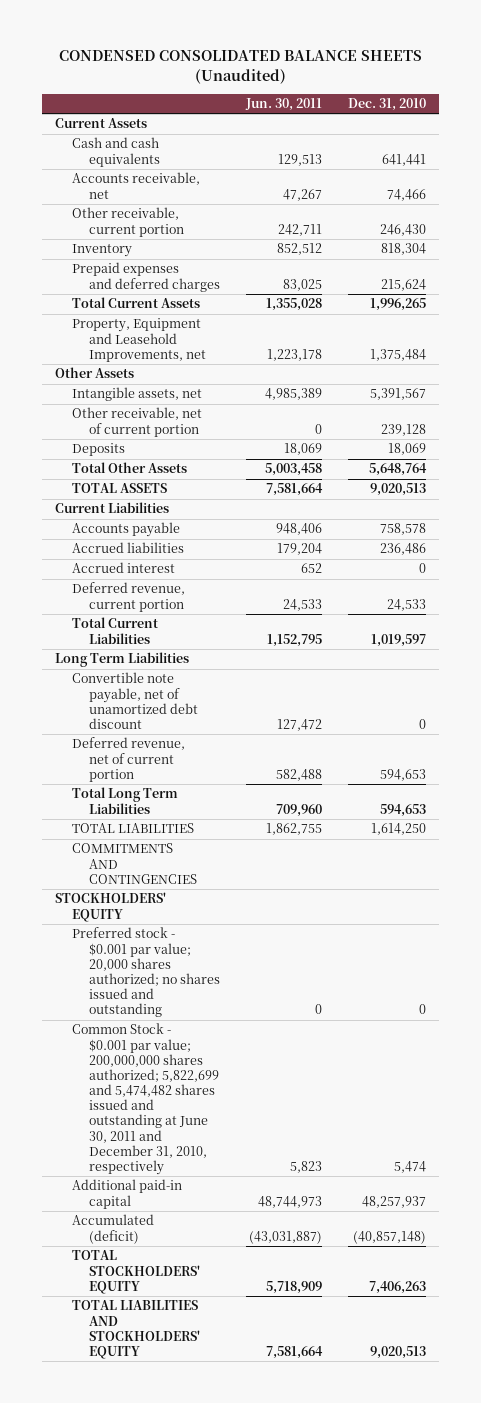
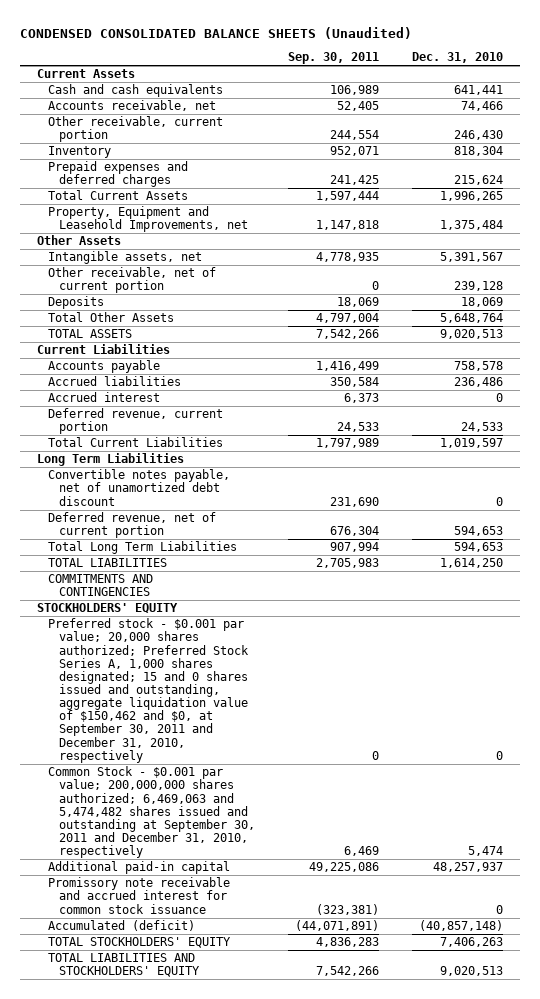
[245,98,323,112] Jun. 30, 2011 -> none
none -> [288,52,380,65] Sep. 30, 2011
[72,672,199,729] Convertible note payable, net of unamortized debt discount -> [47,469,230,506] Convertible notes payable, net of unamortized debt discount
[72,927,221,1018] Preferred stock - $0.001 par value; 20,000 shares authorized; no shares issued and outstanding -> [47,618,249,763] Preferred stock - $0.001 par value; 20,000 shares authorized; Preferred Stock Series A, 1,000 shares designated; 15 and 0 shares issued and outstanding, aggregate liquidation value of $150,462 and $0, at September 30, 2011 and December 31, 2010, respectively
[72,1023,220,1176] Common Stock - $0.001 par value; 200,000,000 shares authorized; 5,822,699 and 5,474,482 shares issued and outstanding at June 30, 2011 and December 31, 2010, respectively -> [47,766,255,859] Common Stock - $0.001 par value; 200,000,000 shares authorized; 6,469,063 and 5,474,482 shares issued and outstanding at September 30, 2011 and December 31, 2010, respectively
none -> [47,877,230,914] Promissory note receivable and accrued interest for common stock issuance

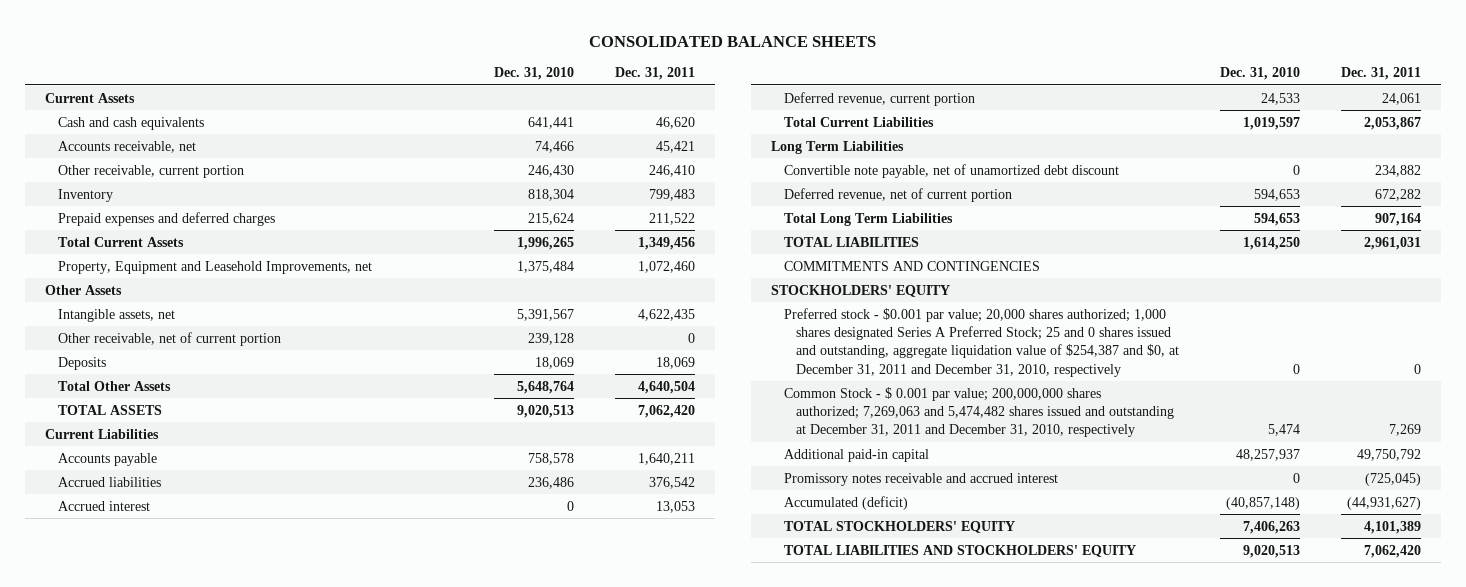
[20,26,413,39] CONDENSED CONSOLIDATED BALANCE SHEETS (Unaudited) -> [588,35,876,47] CONSOLIDATED BALANCE SHEETS
[288,52,380,65] Sep. 30, 2011 -> none
none -> [614,67,695,81] Dec. 31, 2011
[47,469,230,506] Convertible notes payable, net of unamortized debt discount -> [783,163,1119,178] Convertible note payable, net of unamortized debt discount
[47,618,249,763] Preferred stock - $0.001 par value; 20,000 shares authorized; Preferred Stock Series A, 1,000 shares designated; 15 and 0 shares issued and outstanding, aggregate liquidation value of $150,462 and $0, at September 30, 2011 and December 31, 2010, respectively -> [783,307,1180,377] Preferred stock - $0.001 par value; 20,000 shares authorized; 1,000 shares designated Series A Preferred Stock; 25 and 0 shares issued and outstanding, aggregate liquidation value of $254,387 and $0, at December 31, 2011 and December 31, 2010, respectively
[47,766,255,859] Common Stock - $0.001 par value; 200,000,000 shares authorized; 6,469,063 and 5,474,482 shares issued and outstanding at September 30, 2011 and December 31, 2010, respectively -> [783,386,1175,438] Common Stock - $ 0.001 par value; 200,000,000 shares authorized; 7,269,063 and 5,474,482 shares issued and outstanding at December 31, 2011 and December 31, 2010, respectively
[47,877,230,914] Promissory note receivable and accrued interest for common stock issuance -> [783,472,1058,486] Promissory notes receivable and accrued interest

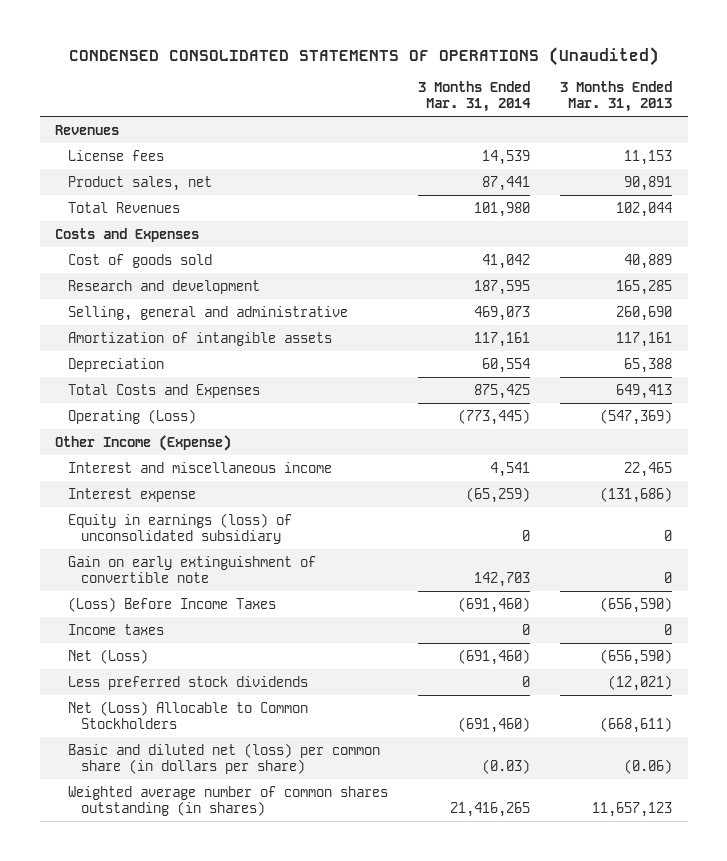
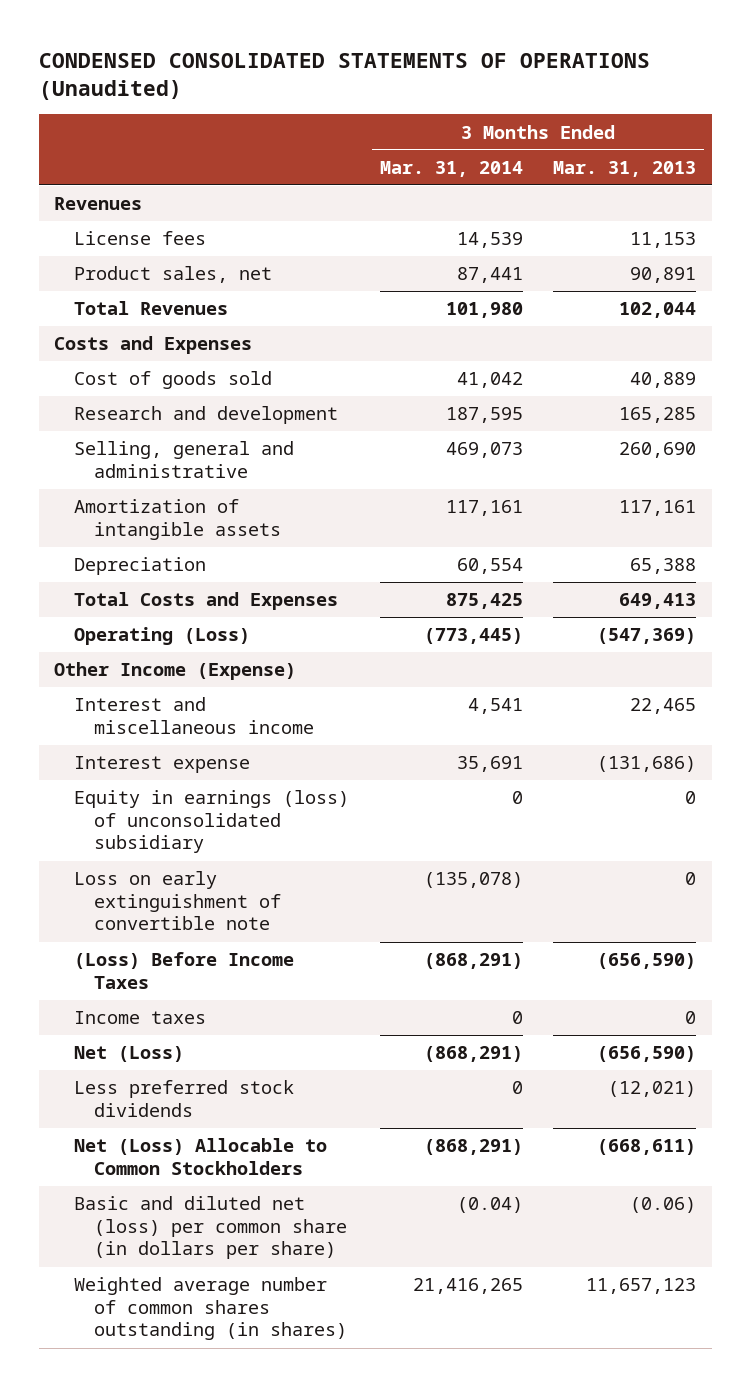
[466,486,531,503] (65,259) -> [456,756,523,773] 35,691
[67,555,316,583] Gain on early extinguishment of convertible note -> [74,871,281,931] Loss on early extinguishment of convertible note
[474,571,531,587] 142,703 -> [423,872,523,889] (135,078)
[458,596,531,613] (691,460) -> [423,953,523,970] (868,291)
[458,648,531,665] (691,460) -> [423,1046,523,1063] (868,291)
[458,716,531,733] (691,460) -> [423,1139,523,1156] (868,291)
[482,758,531,774] (0.03) -> [456,1197,523,1214] (0.04)

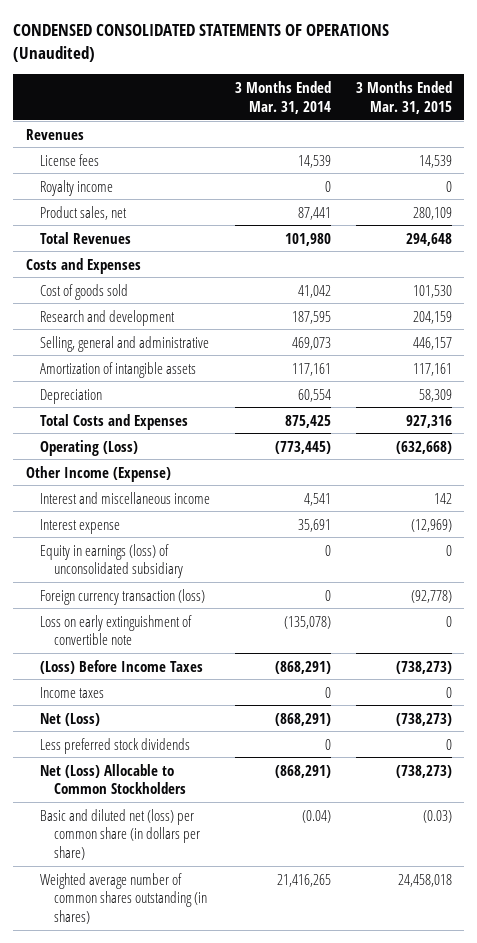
[553,160,697,177] Mar. 31, 2013 -> none
none -> [355,80,452,114] 3 Months Ended Mar. 31, 2015
none -> [40,179,114,196] Royalty income
none -> [40,588,206,605] Foreign currency transaction (loss)

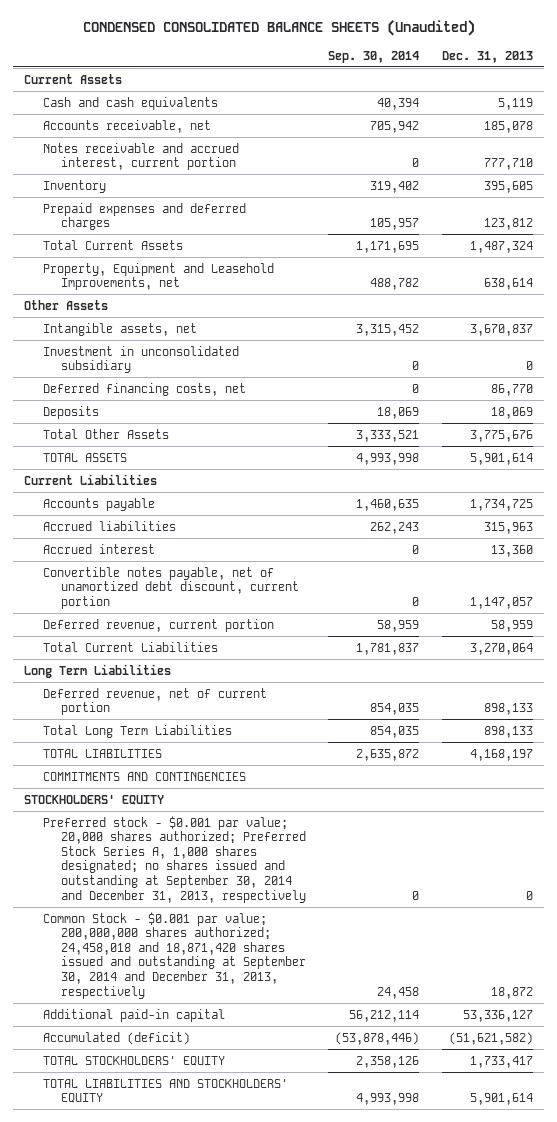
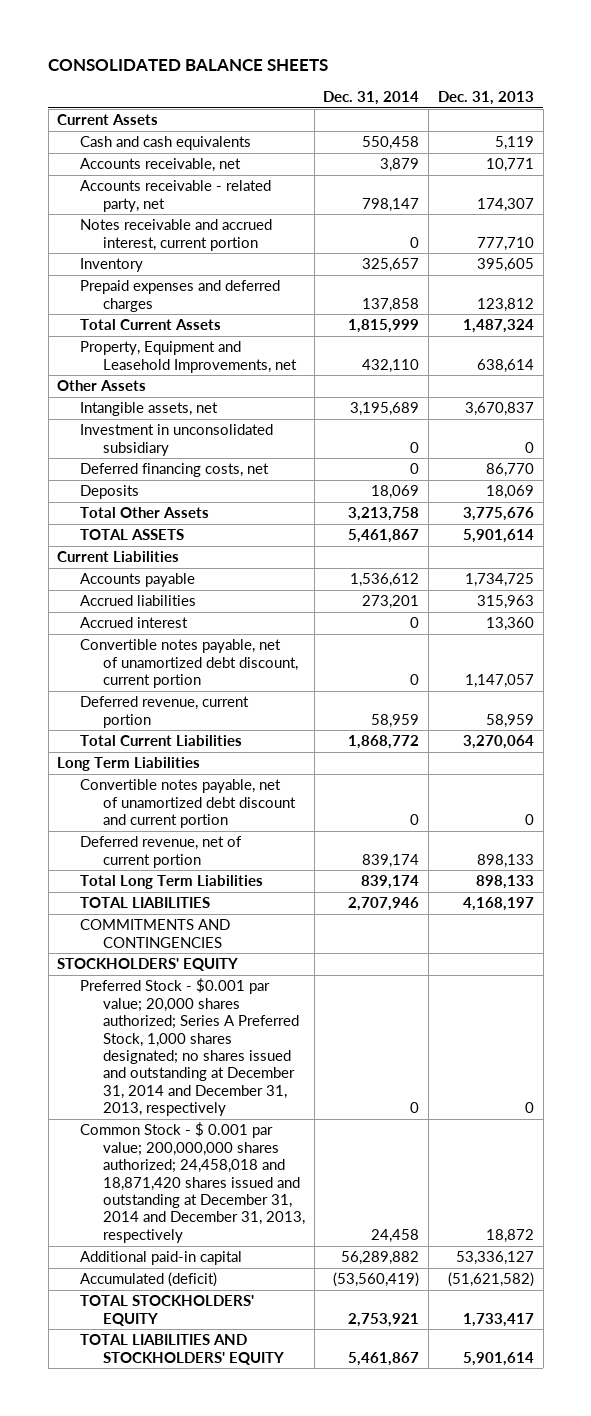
[82,19,475,36] CONDENSED CONSOLIDATED BALANCE SHEETS (Unaudited) -> [48,58,329,71] CONSOLIDATED BALANCE SHEETS
[328,50,420,63] Sep. 30, 2014 -> none
none -> [323,90,420,105] Dec. 31, 2014
[483,120,533,133] 185,078 -> [485,158,534,173] 10,771
none -> [80,180,272,212] Accounts receivable - related party, net
none -> [80,779,296,829] Convertible notes payable, net of unamortized debt discount and current portion
[42,815,307,903] Preferred stock - $0.001 par value; 20,000 shares authorized; Preferred Stock Series A, 1,000 shares designated; no shares issued and outstanding at September 30, 2014 and December 31, 2013, respectively -> [80,978,299,1117] Preferred Stock - $0.001 par value; 20,000 shares authorized; Series A Preferred Stock, 1,000 shares designated; no shares issued and outstanding at December 31, 2014 and December 31, 2013, respectively
[42,911,307,999] Common Stock - $0.001 par value; 200,000,000 shares authorized; 24,458,018 and 18,871,420 shares issued and outstanding at September 30, 2014 and December 31, 2013, respectively -> [80,1122,305,1243] Common Stock - $ 0.001 par value; 200,000,000 shares authorized; 24,458,018 and 18,871,420 shares issued and outstanding at December 31, 2014 and December 31, 2013, respectively

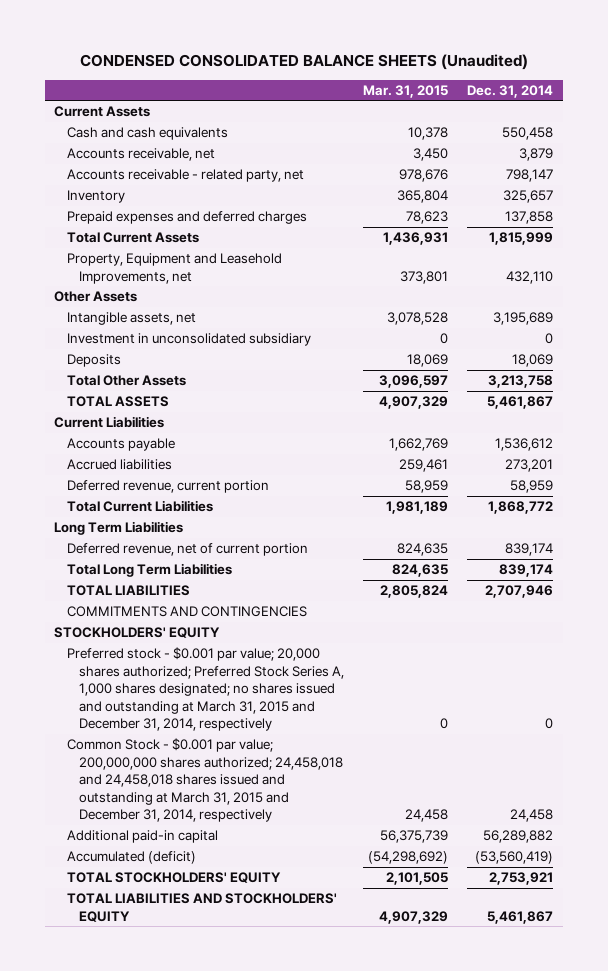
[48,58,329,71] CONSOLIDATED BALANCE SHEETS -> [79,53,528,70] CONDENSED CONSOLIDATED BALANCE SHEETS (Unaudited)
[437,90,534,105] Dec. 31, 2013 -> none
none -> [363,84,449,98] Mar. 31, 2015
[80,219,273,251] Notes receivable and accrued interest, current portion -> none
[80,463,270,478] Deferred financing costs, net -> none
[80,617,189,629] Accrued interest -> none
[80,639,298,689] Convertible notes payable, net of unamortized debt discount, current portion -> none
[80,779,296,829] Convertible notes payable, net of unamortized debt discount and current portion -> none
[80,978,299,1117] Preferred Stock - $0.001 par value; 20,000 shares authorized; Series A Preferred Stock, 1,000 shares designated; no shares issued and outstanding at December 31, 2014 and December 31, 2013, respectively -> [66,647,345,732] Preferred stock - $0.001 par value; 20,000 shares authorized; Preferred Stock Series A, 1,000 shares designated; no shares issued and outstanding at March 31, 2015 and December 31, 2014, respectively
[80,1122,305,1243] Common Stock - $ 0.001 par value; 200,000,000 shares authorized; 24,458,018 and 18,871,420 shares issued and outstanding at December 31, 2014 and December 31, 2013, respectively -> [66,738,344,823] Common Stock - $0.001 par value; 200,000,000 shares authorized; 24,458,018 and 24,458,018 shares issued and outstanding at March 31, 2015 and December 31, 2014, respectively

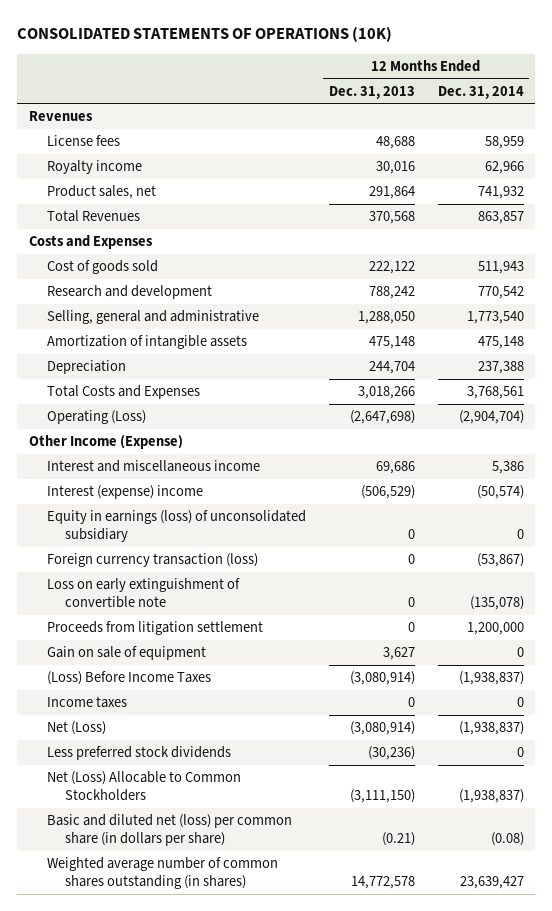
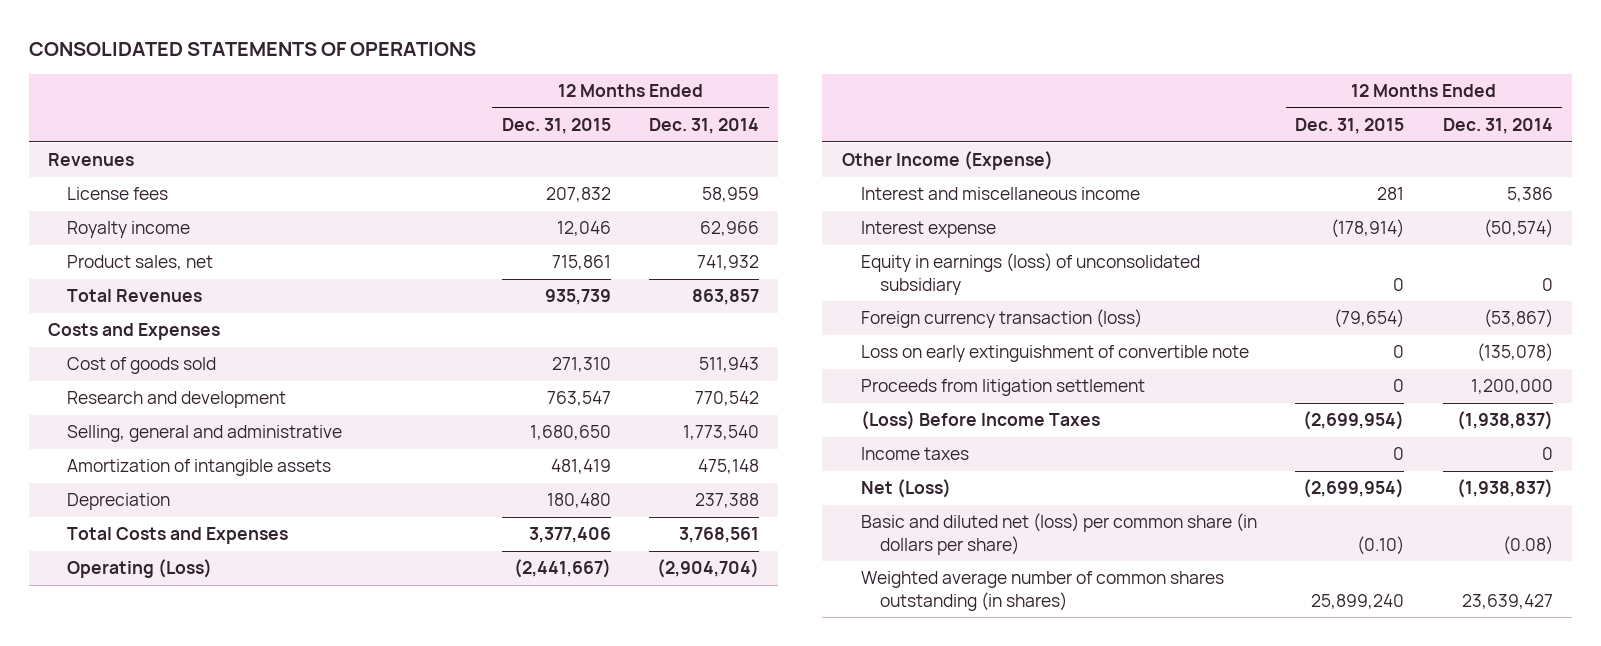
[17,26,393,43] CONSOLIDATED STATEMENTS OF OPERATIONS (10K) -> [28,42,476,57] CONSOLIDATED STATEMENTS OF OPERATIONS
[328,85,415,99] Dec. 31, 2013 -> none
none -> [501,118,611,135] Dec. 31, 2015
[46,485,203,500] Interest (expense) income -> [860,221,996,239] Interest expense
[46,646,206,661] Gain on sale of equipment -> none
[46,746,231,761] Less preferred stock dividends -> none
[46,771,241,802] Net (Loss) Allocable to Common Stockholders -> none

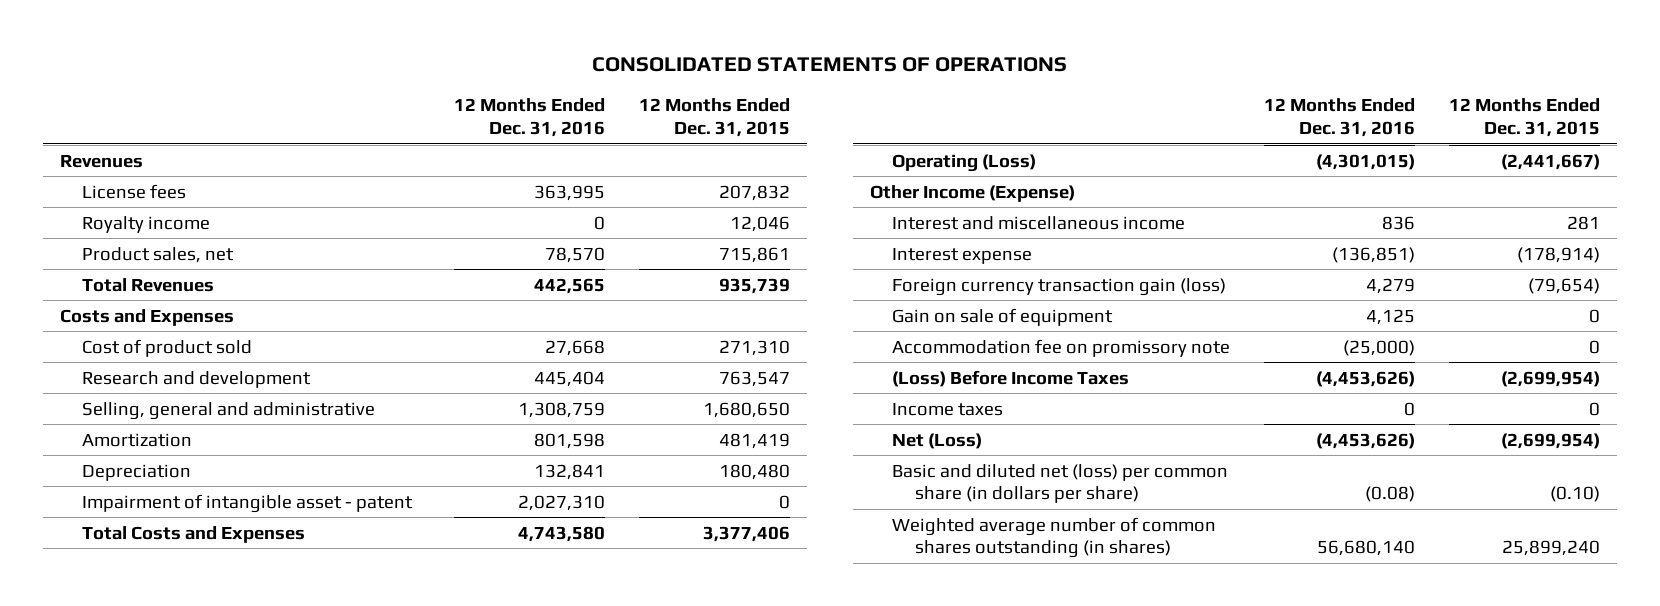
[649,118,760,135] Dec. 31, 2014 -> none
none -> [453,98,605,138] 12 Months Ended Dec. 31, 2016
[67,357,217,375] Cost of goods sold -> [82,338,253,357] Cost of product sold
[67,459,332,477] Amortization of intangible assets -> [82,432,193,447] Amortization
none -> [82,493,414,513] Impairment of intangible asset - patent
[860,253,1200,295] Equity in earnings (loss) of unconsolidated subsidiary -> none
[860,345,1249,363] Loss on early extinguishment of convertible note -> none
[860,379,1145,397] Proceeds from litigation settlement -> none
[860,309,1142,329] Foreign currency transaction (loss) -> [892,277,1227,296] Foreign currency transaction gain (loss)
none -> [892,307,1114,326] Gain on sale of equipment
none -> [892,338,1231,357] Accommodation fee on promissory note

